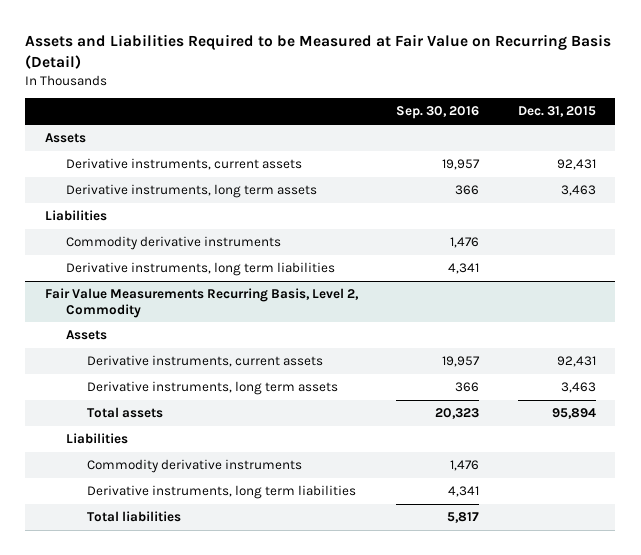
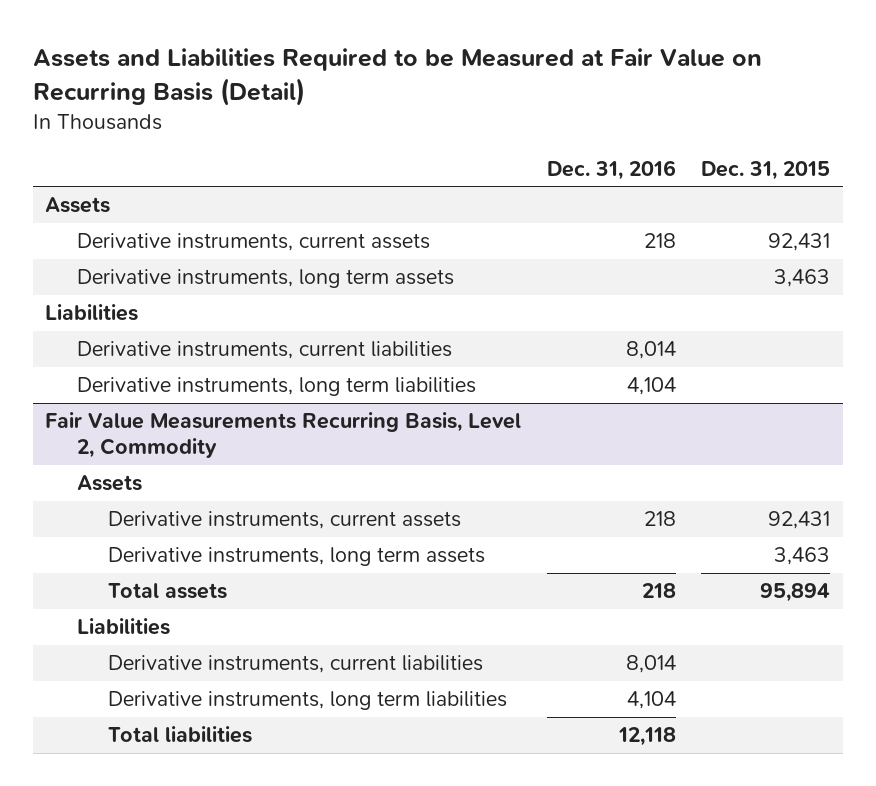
[396,106,480,120] Sep. 30, 2016 -> none
none -> [546,159,676,180] Dec. 31, 2016
[65,236,281,251] Commodity derivative instruments -> [76,341,452,360] Derivative instruments, current liabilities
[86,459,302,474] Commodity derivative instruments -> [108,655,484,674] Derivative instruments, current liabilities

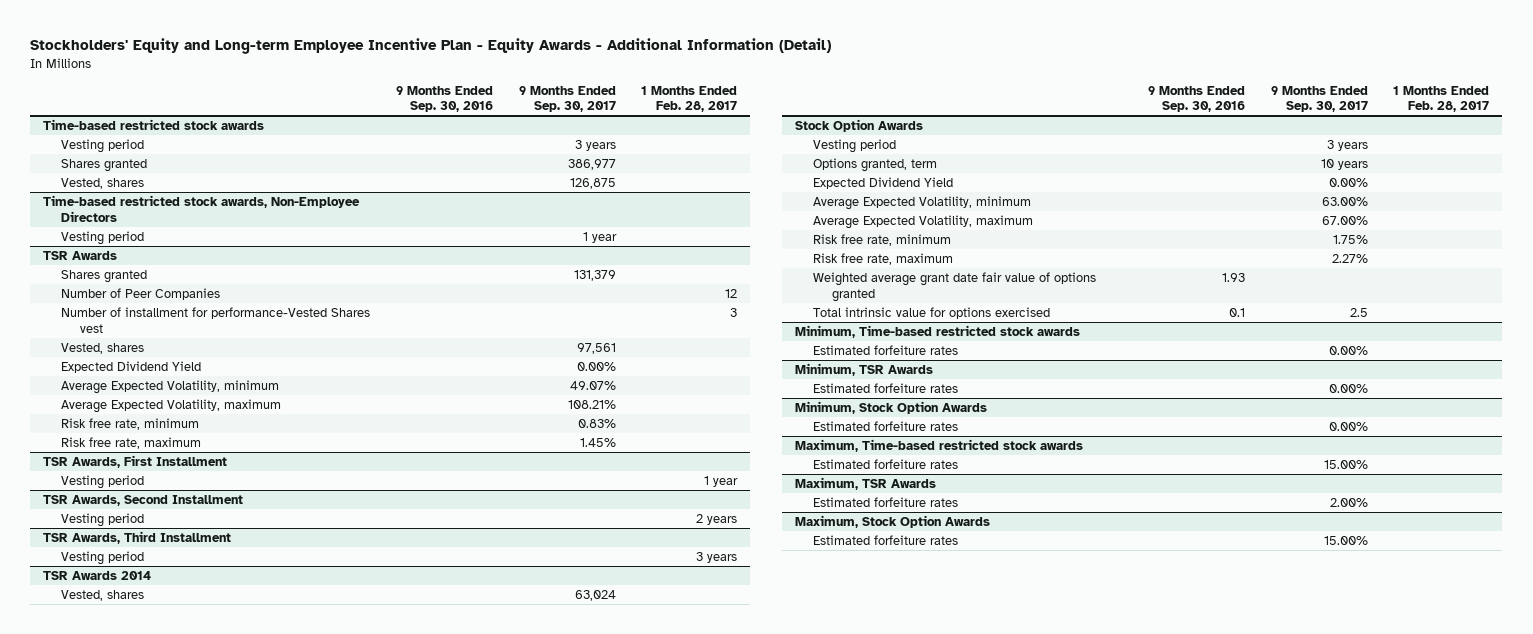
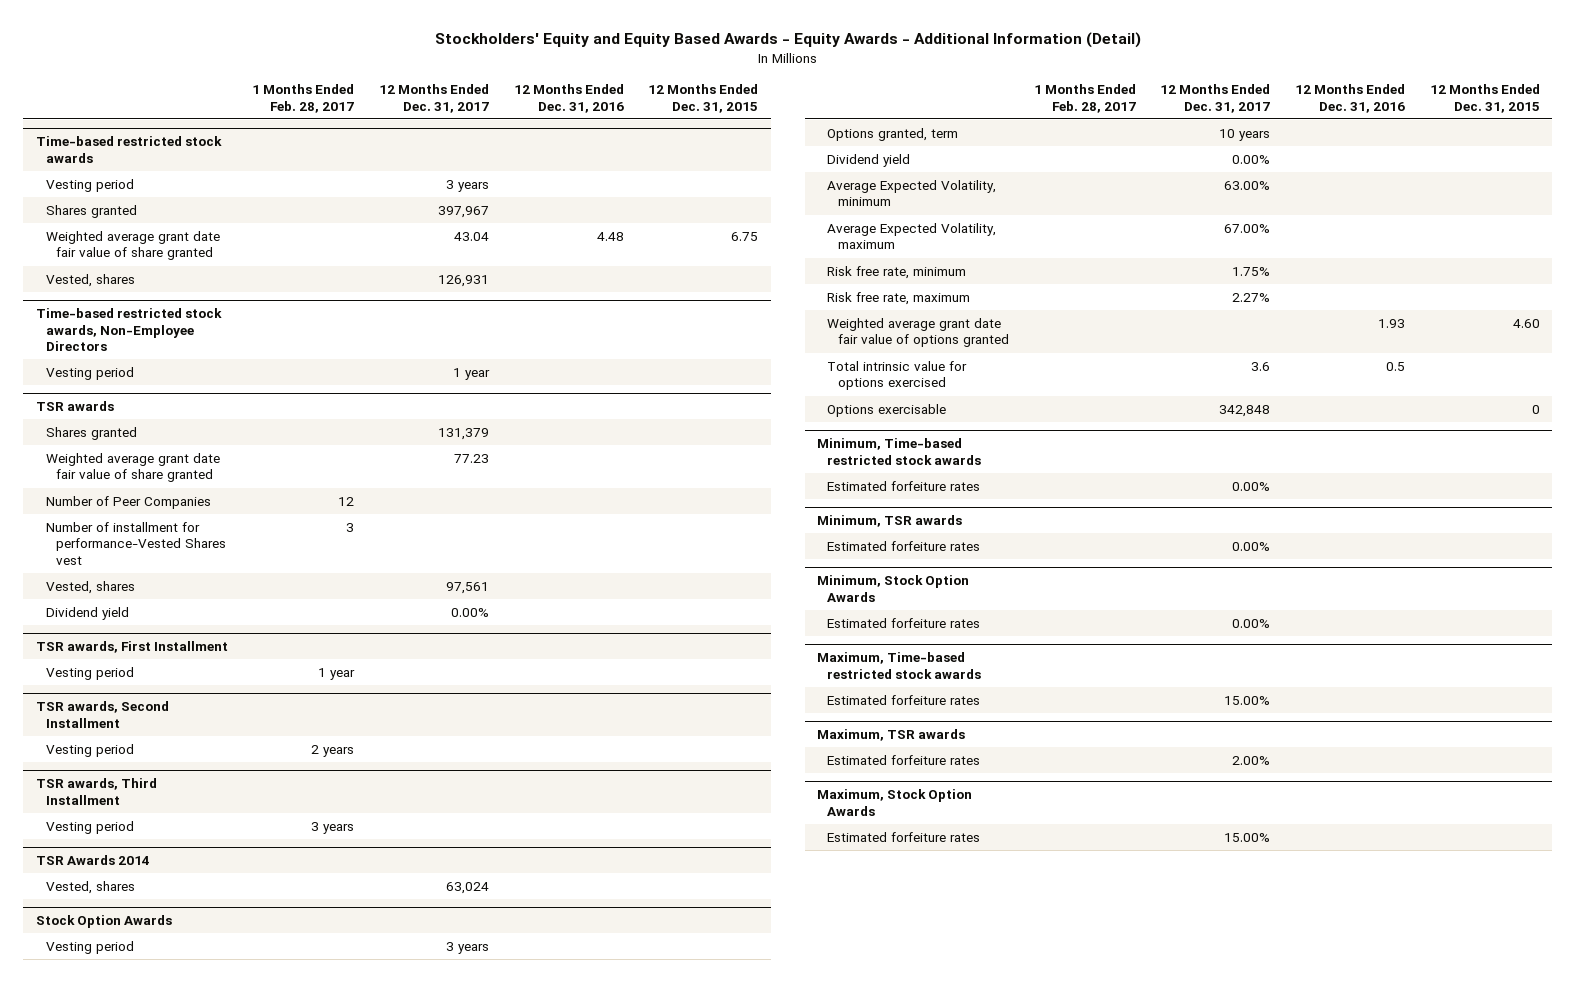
[30,38,832,55] Stockholders' Equity and Long-term Employee Incentive Plan - Equity Awards - Additional Information (Detail) -> [434,32,1141,49] Stockholders' Equity and Equity Based Awards - Equity Awards - Additional Information (Detail)
[396,85,494,113] 9 Months Ended Sep. 30, 2016 -> none
[518,85,616,113] 9 Months Ended Sep. 30, 2017 -> none
none -> [378,84,489,113] 12 Months Ended Dec. 31, 2017
none -> [513,84,624,113] 12 Months Ended Dec. 31, 2016
none -> [648,84,759,113] 12 Months Ended Dec. 31, 2015
none -> [45,230,220,261] Weighted average grant date fair value of share granted
[43,251,118,261] TSR Awards -> [35,401,114,412] TSR awards
none -> [45,452,220,483] Weighted average grant date fair value of share granted
[61,380,280,395] Average Expected Volatility, minimum -> none
[61,399,282,414] Average Expected Volatility, maximum -> none
[61,418,200,431] Risk free rate, minimum -> none
[61,437,202,450] Risk free rate, maximum -> none
[61,361,202,374] Expected Dividend Yield -> [45,606,129,620] Dividend yield
[43,455,228,469] TSR Awards, First Installment -> [35,641,228,654] TSR awards, First Installment
[43,495,244,507] TSR Awards, Second Installment -> [35,701,169,728] TSR awards, Second Installment
[43,531,232,545] TSR Awards, Third Installment -> [35,778,157,805] TSR awards, Third Installment
[813,177,954,190] Expected Dividend Yield -> [827,153,911,167] Dividend yield
none -> [827,403,947,417] Options exercisable
[795,363,934,377] Minimum, TSR Awards -> [817,515,963,528] Minimum, TSR awards
[795,477,937,491] Maximum, TSR Awards -> [817,729,966,742] Maximum, TSR awards

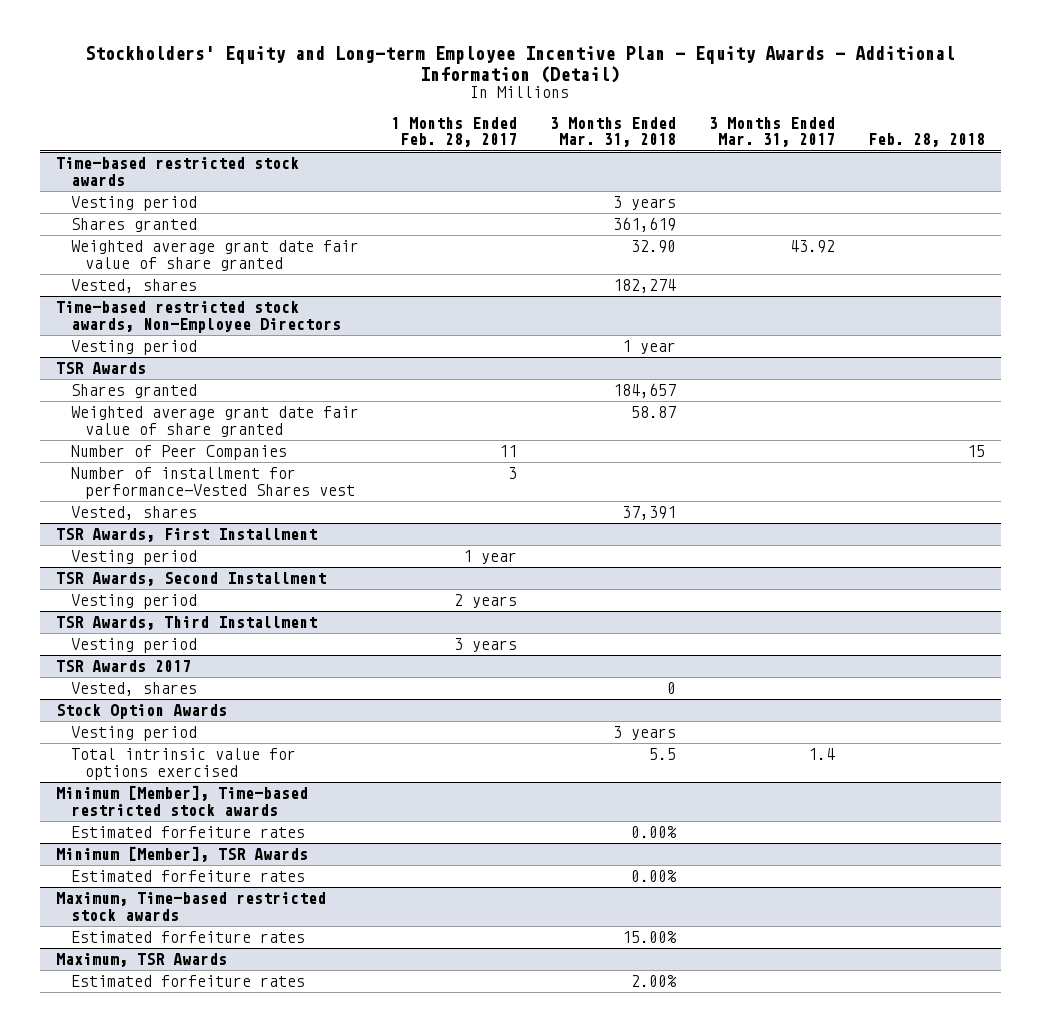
[434,32,1141,49] Stockholders' Equity and Equity Based Awards - Equity Awards - Additional Information (Detail) -> [85,46,956,83] Stockholders' Equity and Long-term Employee Incentive Plan - Equity Awards - Additional Information (Detail)
[378,84,489,113] 12 Months Ended Dec. 31, 2017 -> none
[513,84,624,113] 12 Months Ended Dec. 31, 2016 -> none
[648,84,759,113] 12 Months Ended Dec. 31, 2015 -> none
none -> [550,116,677,148] 3 Months Ended Mar. 31, 2018
none -> [708,116,835,148] 3 Months Ended Mar. 31, 2017
none -> [867,133,985,148] Feb. 28, 2018
[35,401,114,412] TSR awards -> [56,362,147,375] TSR Awards
[338,496,355,506] 12 -> [499,445,518,458] 11
[45,606,129,620] Dividend yield -> none
[35,641,228,654] TSR awards, First Installment -> [56,528,318,543] TSR Awards, First Installment
[35,701,169,728] TSR awards, Second Installment -> [56,572,327,587] TSR Awards, Second Installment
[35,778,157,805] TSR awards, Third Installment -> [56,616,318,631] TSR Awards, Third Installment
[35,855,150,866] TSR Awards 2014 -> none
[45,880,135,894] Vested, shares -> none
none -> [56,660,192,673] TSR Awards 2017
none -> [70,682,197,697] Vested, shares
[827,127,959,141] Options granted, term -> none
[827,153,911,167] Dividend yield -> none
[827,179,997,207] Average Expected Volatility, minimum -> none
[827,222,997,250] Average Expected Volatility, maximum -> none
[827,265,967,279] Risk free rate, minimum -> none
[827,291,971,305] Risk free rate, maximum -> none
[827,317,1009,348] Weighted average grant date fair value of options granted -> none
[827,403,947,417] Options exercisable -> none
[817,438,982,465] Minimum, Time-based restricted stock awards -> [56,785,309,816] Minimum [Member], Time-based restricted stock awards
[817,515,963,528] Minimum, TSR awards -> [56,846,309,863] Minimum [Member], TSR Awards
[817,575,970,602] Minimum, Stock Option Awards -> none
[827,617,981,628] Estimated forfeiture rates -> none
[817,729,966,742] Maximum, TSR awards -> [56,953,228,968] Maximum, TSR Awards
[817,789,973,816] Maximum, Stock Option Awards -> none
[827,831,981,842] Estimated forfeiture rates -> none

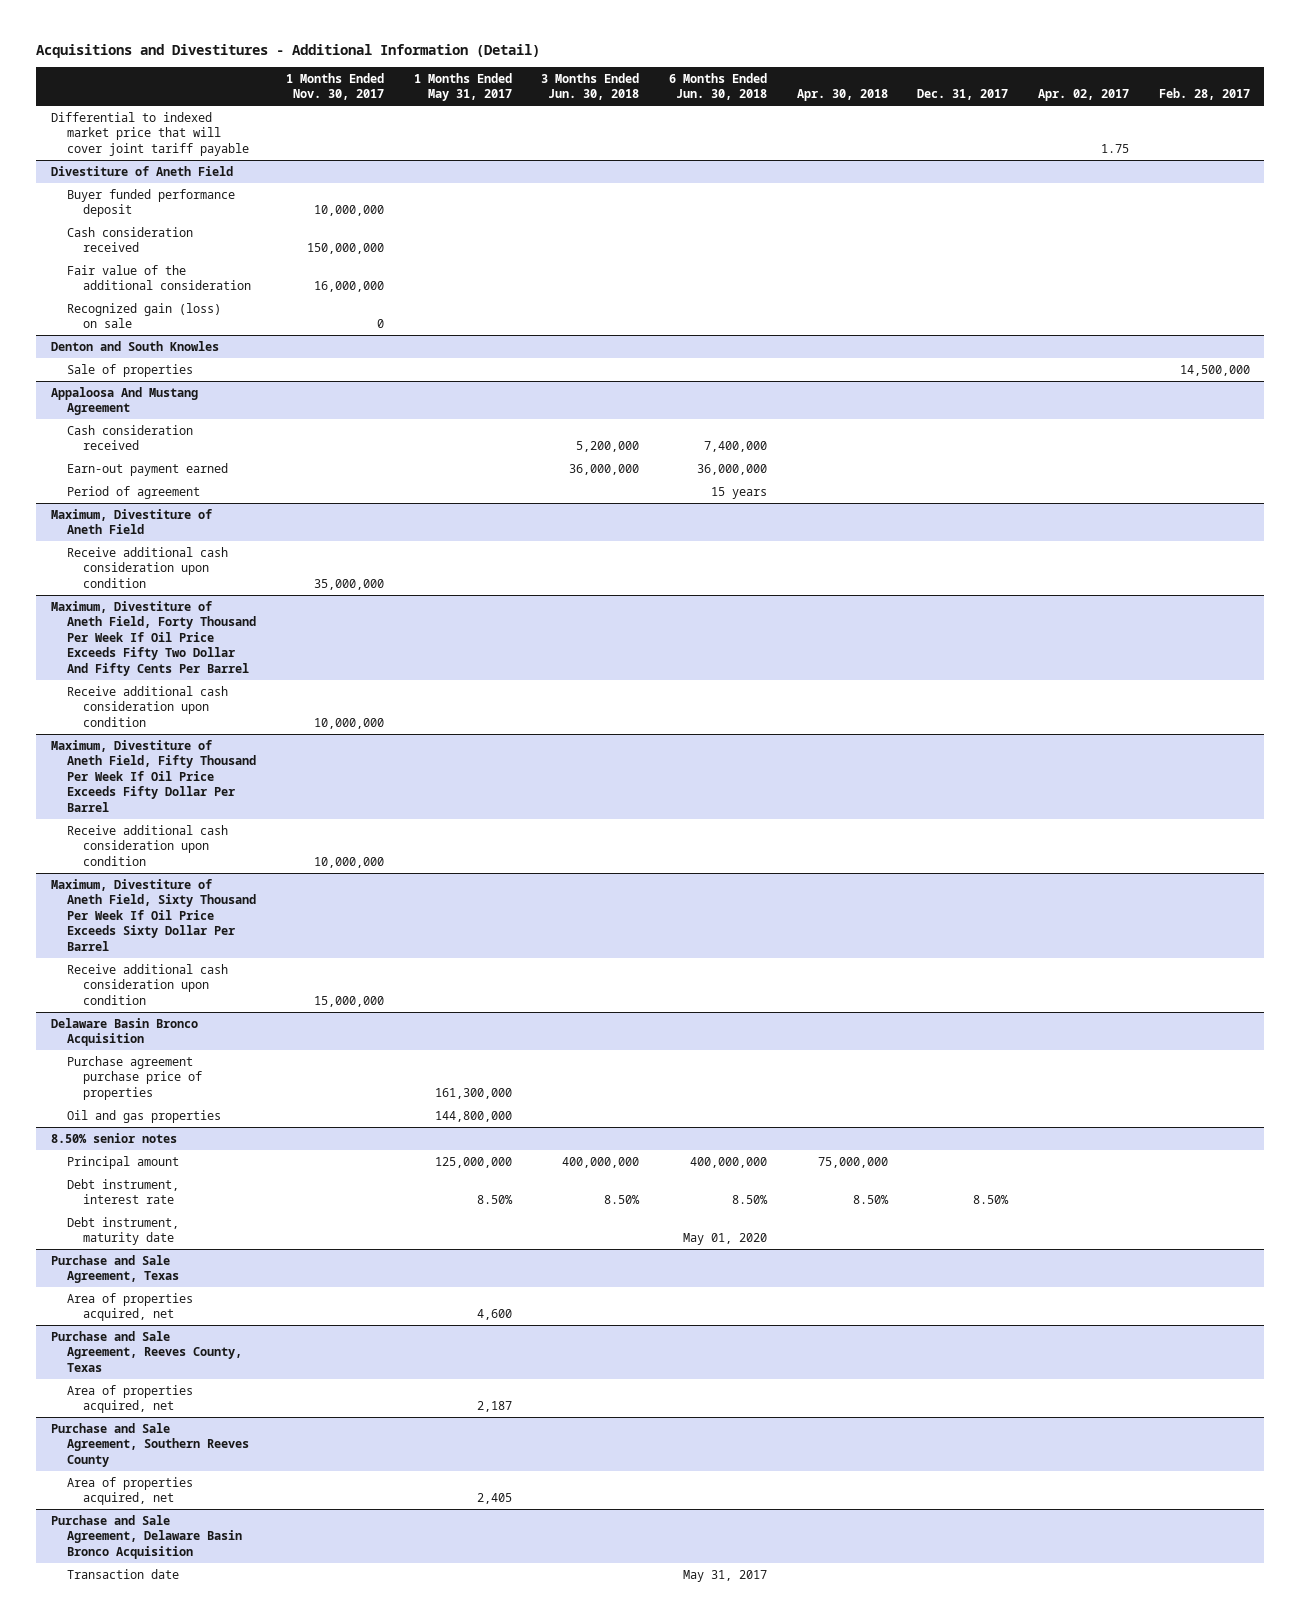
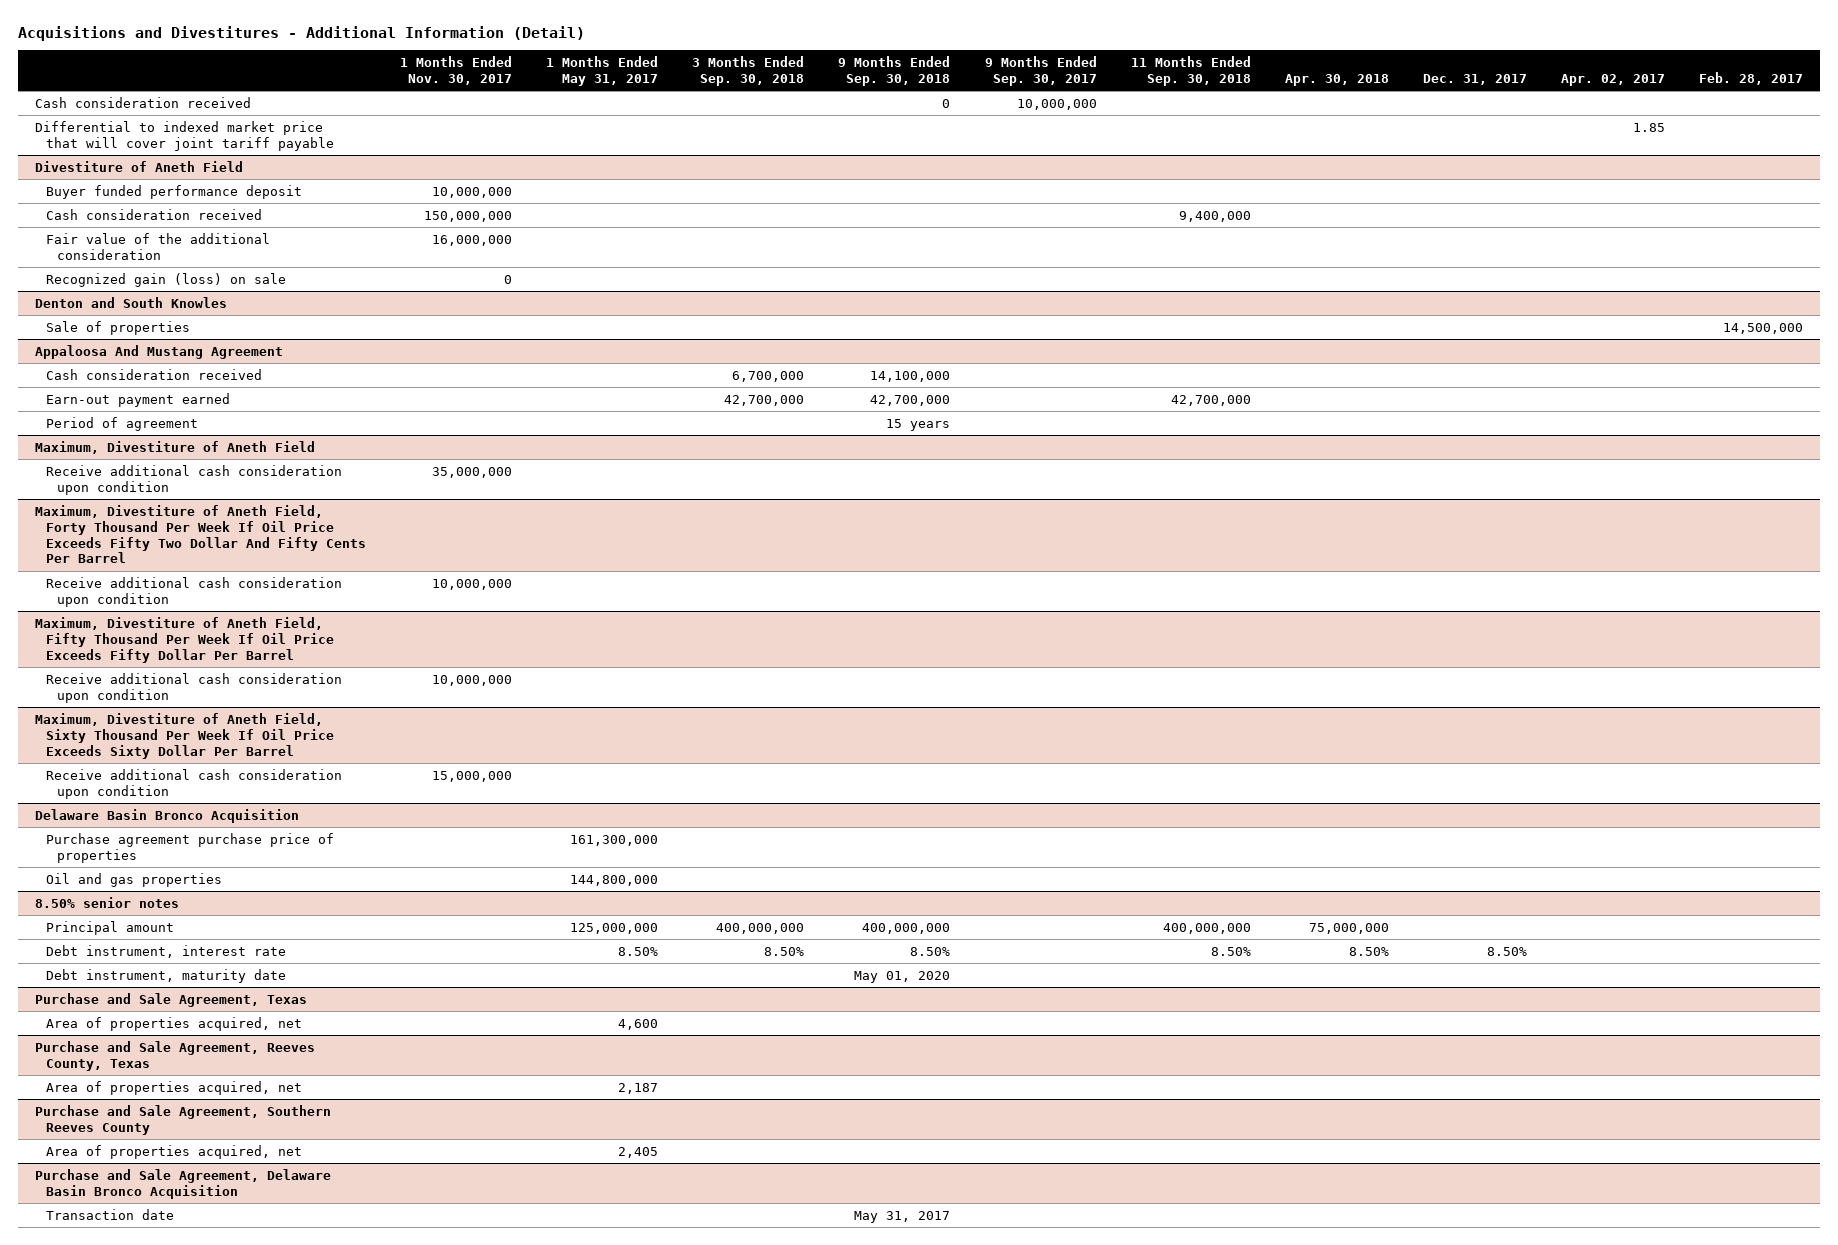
[541,72,640,101] 3 Months Ended Jun. 30, 2018 -> none
[668,72,767,101] 6 Months Ended Jun. 30, 2018 -> none
none -> [692,56,805,87] 3 Months Ended Sep. 30, 2018
none -> [838,56,951,87] 9 Months Ended Sep. 30, 2018
none -> [984,56,1097,87] 9 Months Ended Sep. 30, 2017
none -> [1130,56,1251,87] 11 Months Ended Sep. 30, 2018
none -> [35,96,252,108] Cash consideration received
[1100,143,1129,153] 1.75 -> [1633,122,1666,132] 1.85

